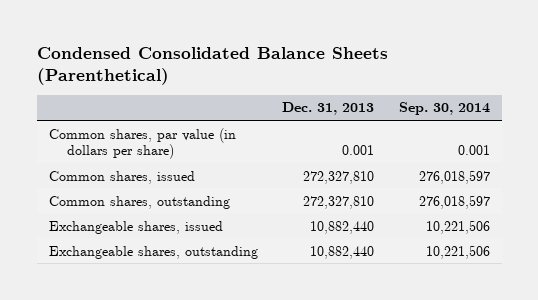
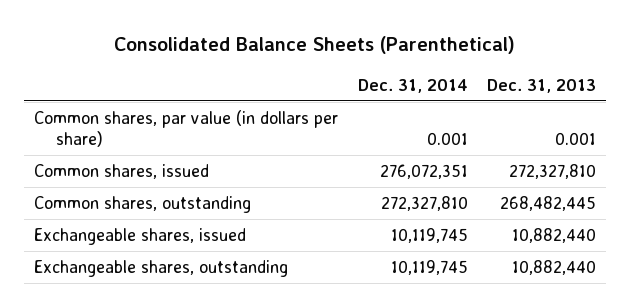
[36,46,388,85] Condensed Consolidated Balance Sheets (Parenthetical) -> [114,36,516,55] Consolidated Balance Sheets (Parenthetical)
[398,102,490,116] Sep. 30, 2014 -> none
none -> [357,78,468,93] Dec. 31, 2014
[303,195,375,209] 272,327,810 -> [499,195,596,211] 268,482,445

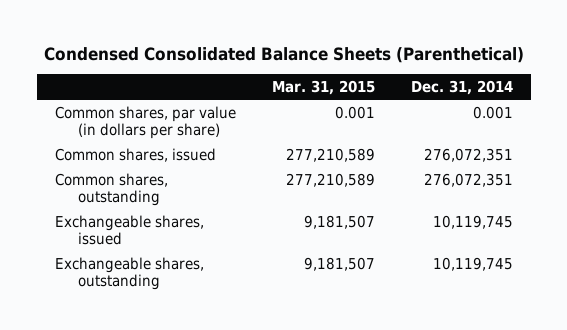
[114,36,516,55] Consolidated Balance Sheets (Parenthetical) -> [43,46,524,63] Condensed Consolidated Balance Sheets (Parenthetical)
[486,78,596,93] Dec. 31, 2013 -> none
none -> [271,80,375,96] Mar. 31, 2015
[380,195,468,211] 272,327,810 -> [423,172,513,187] 276,072,351

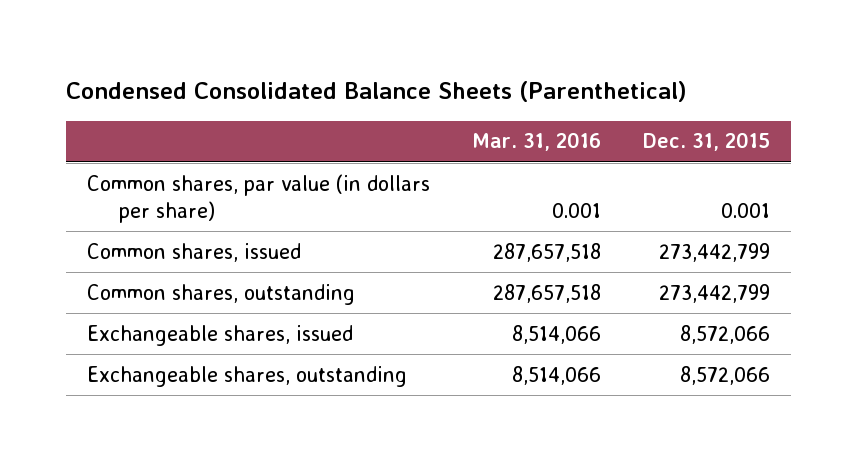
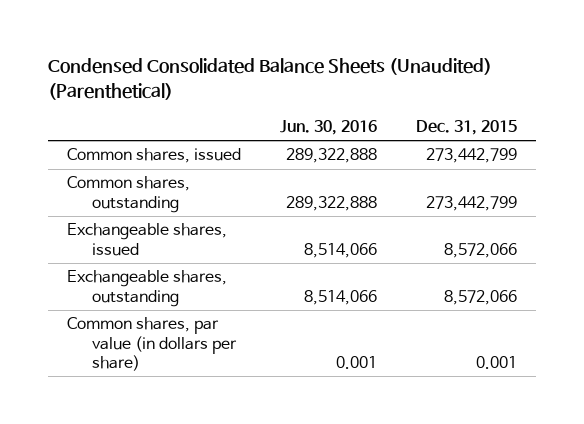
[66,81,688,103] Condensed Consolidated Balance Sheets (Parenthetical) -> [47,58,492,101] Condensed Consolidated Balance Sheets (Unaudited) (Parenthetical)
[472,132,602,152] Mar. 31, 2016 -> none
none -> [280,120,378,136] Jun. 30, 2016
[87,173,431,223] Common shares, par value (in dollars per share) -> [67,317,238,372] Common shares, par value (in dollars per share)

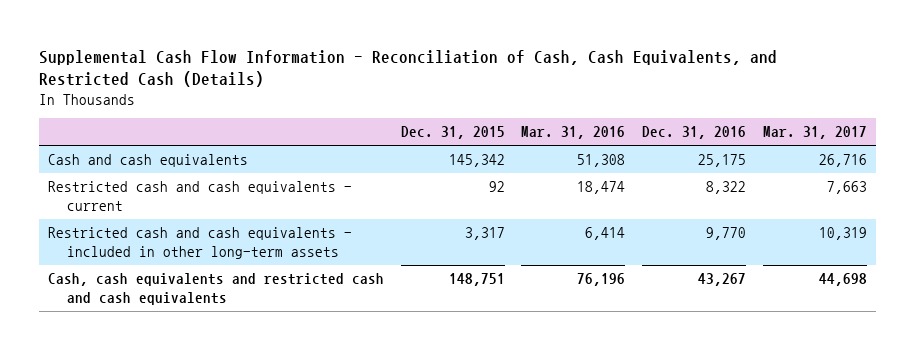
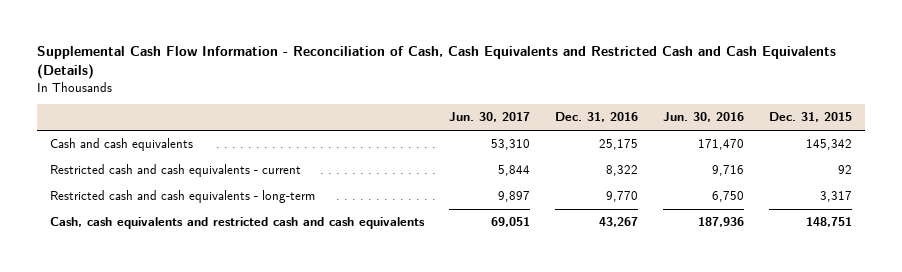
[39,49,778,88] Supplemental Cash Flow Information - Reconciliation of Cash, Cash Equivalents, and Restricted Cash (Details) -> [37,46,837,80] Supplemental Cash Flow Information - Reconciliation of Cash, Cash Equivalents and Restricted Cash and Cash Equivalents (Details)
[521,126,626,140] Mar. 31, 2016 -> none
[763,126,868,140] Mar. 31, 2017 -> none
none -> [448,112,530,123] Jun. 30, 2017
none -> [662,112,744,123] Jun. 30, 2016
[47,227,352,259] Restricted cash and cash equivalents - included in other long-term assets -> [49,190,315,204] Restricted cash and cash equivalents - long-term

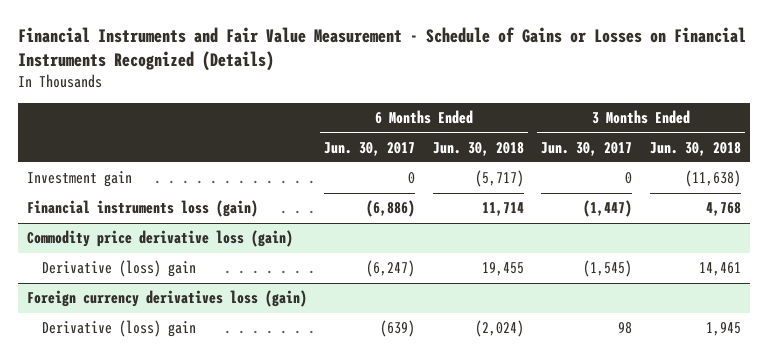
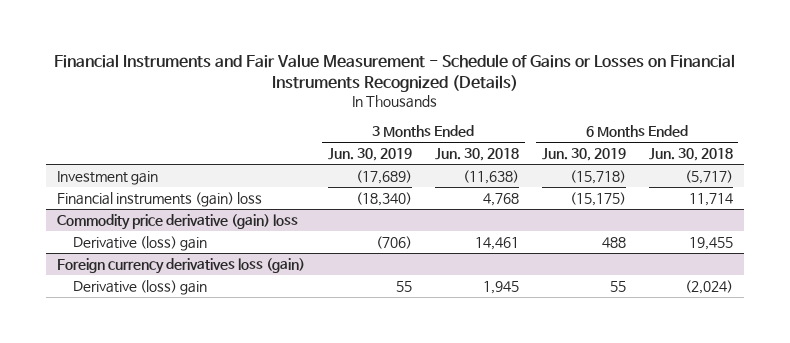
[324,141,416,156] Jun. 30, 2017 -> none
[541,141,633,156] Jun. 30, 2017 -> none
none -> [327,148,412,162] Jun. 30, 2019
none -> [541,148,626,162] Jun. 30, 2019
[26,200,258,218] Financial instruments loss (gain) -> [57,191,263,207] Financial instruments (gain) loss
[26,230,293,248] Commodity price derivative loss (gain) -> [57,213,299,230] Commodity price derivative (gain) loss

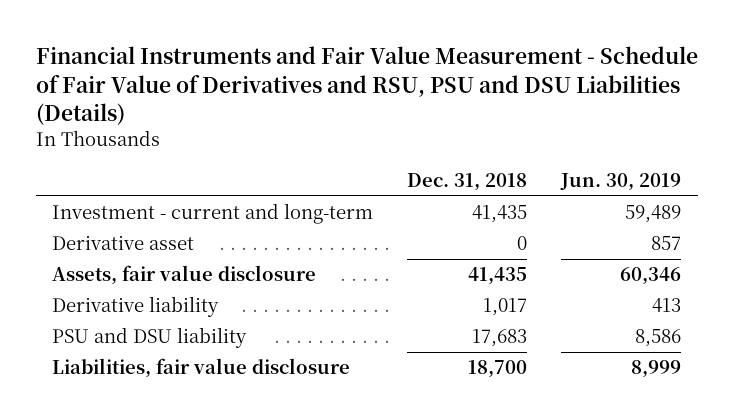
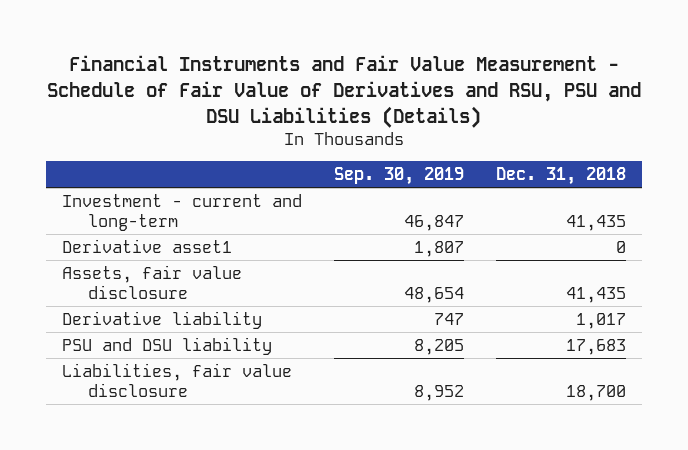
[559,172,681,191] Jun. 30, 2019 -> none
none -> [334,166,465,185] Sep. 30, 2019
[52,235,195,251] Derivative asset -> [62,238,233,253] Derivative asset1

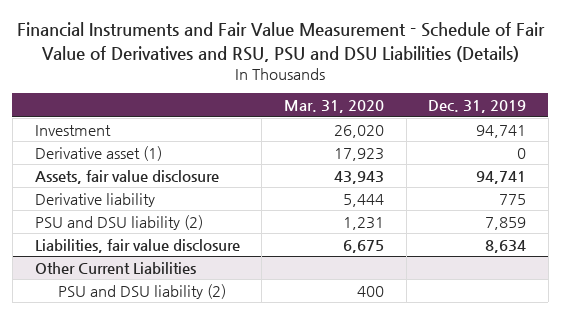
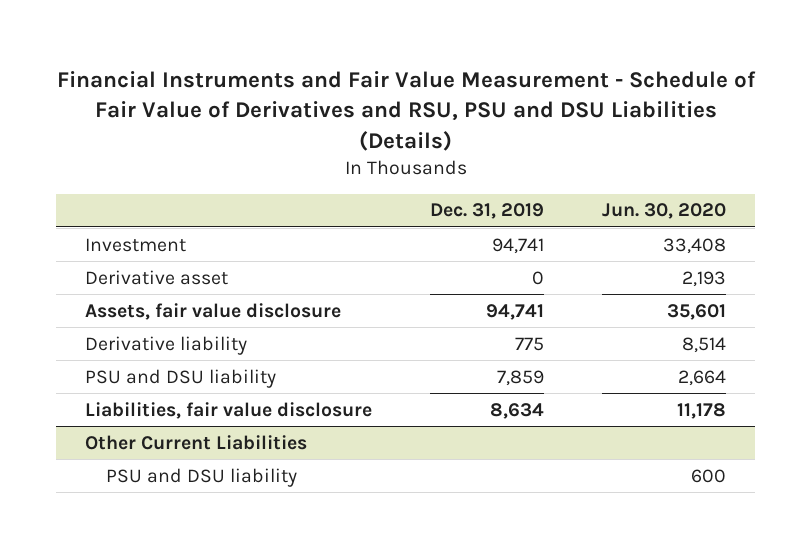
[283,100,384,114] Mar. 31, 2020 -> none
none -> [601,203,726,220] Jun. 30, 2020
[34,145,162,161] Derivative asset (1) -> [85,269,229,285] Derivative asset
[34,214,203,230] PSU and DSU liability (2) -> [85,368,277,388] PSU and DSU liability
[57,283,226,299] PSU and DSU liability (2) -> [105,467,297,487] PSU and DSU liability

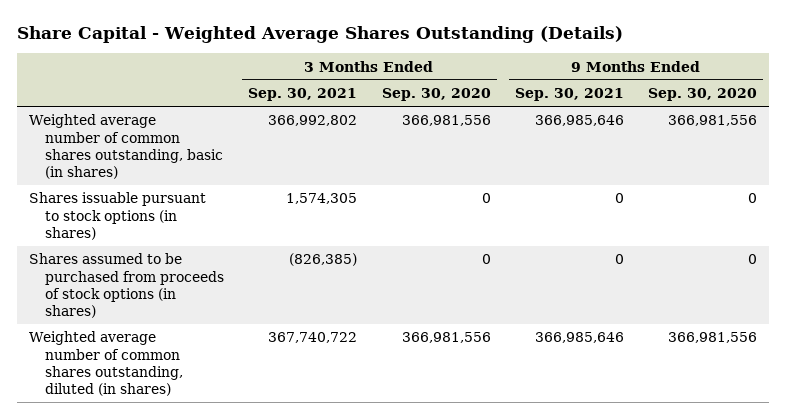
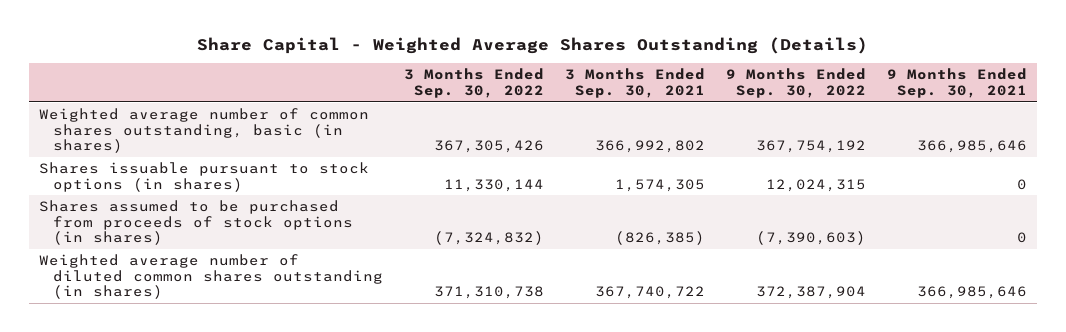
[381,88,491,102] Sep. 30, 2020 -> none
[647,88,757,102] Sep. 30, 2020 -> none
none -> [404,68,545,98] 3 Months Ended Sep. 30, 2022
none -> [725,68,866,98] 9 Months Ended Sep. 30, 2022
[29,331,184,397] Weighted average number of common shares outstanding, diluted (in shares) -> [39,254,384,300] Weighted average number of diluted common shares outstanding (in shares)

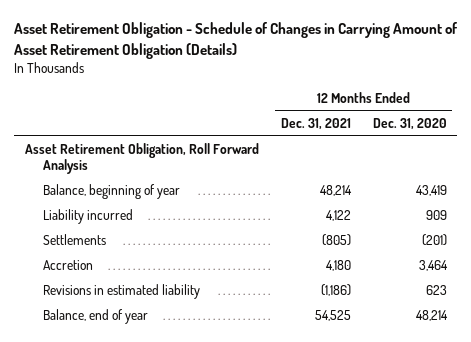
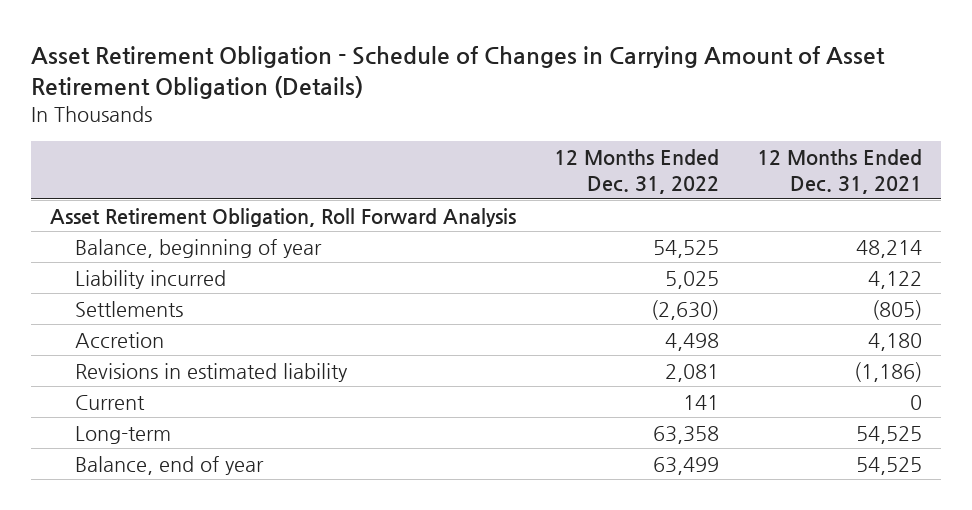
[372,118,447,131] Dec. 31, 2020 -> none
none -> [553,149,719,195] 12 Months Ended Dec. 31, 2022
none -> [74,394,145,410] Current
none -> [74,425,171,444] Long-term

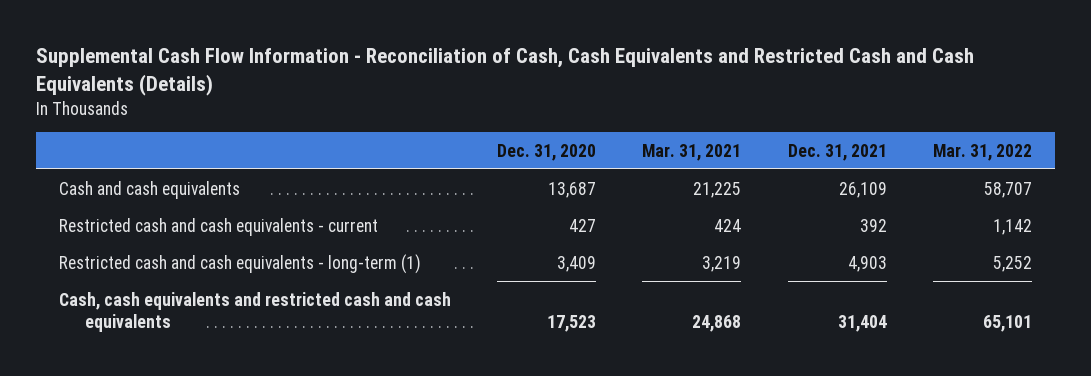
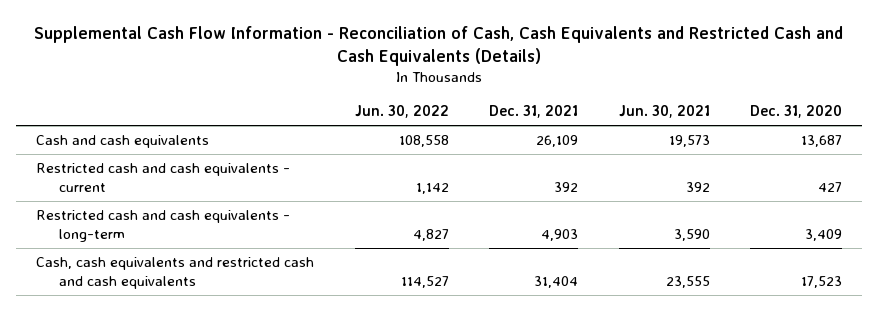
[642,143,742,161] Mar. 31, 2021 -> none
[933,143,1033,161] Mar. 31, 2022 -> none
none -> [354,104,449,118] Jun. 30, 2022
none -> [618,104,710,118] Jun. 30, 2021
[58,253,421,274] Restricted cash and cash equivalents - long-term (1) -> [36,210,291,242] Restricted cash and cash equivalents - long-term

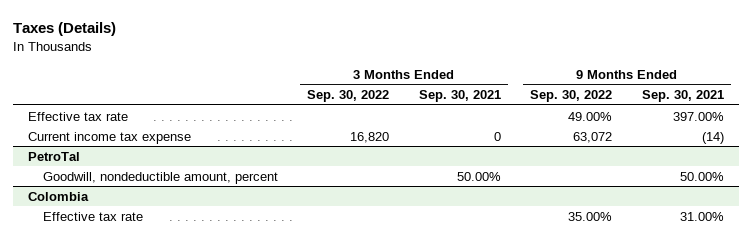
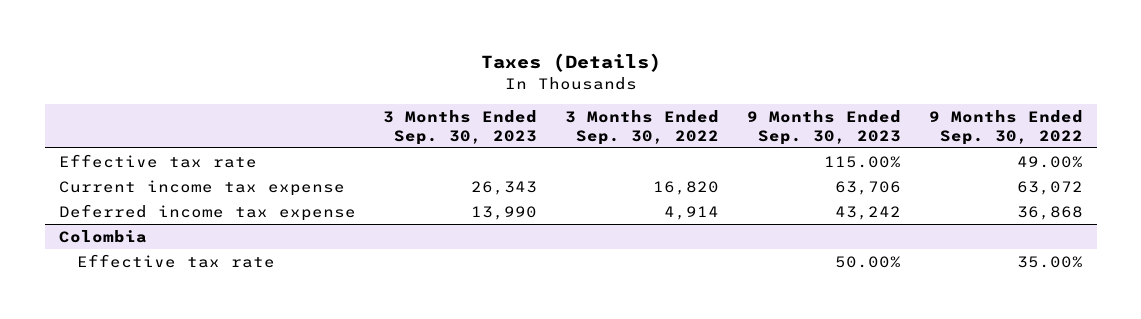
[418,90,501,103] Sep. 30, 2021 -> none
[641,90,724,103] Sep. 30, 2021 -> none
none -> [383,109,538,145] 3 Months Ended Sep. 30, 2023
none -> [746,109,901,145] 9 Months Ended Sep. 30, 2023
[27,151,80,161] PetroTal -> none
[42,171,278,184] Goodwill, nondeductible amount, percent -> none
none -> [58,203,356,221] Deferred income tax expense

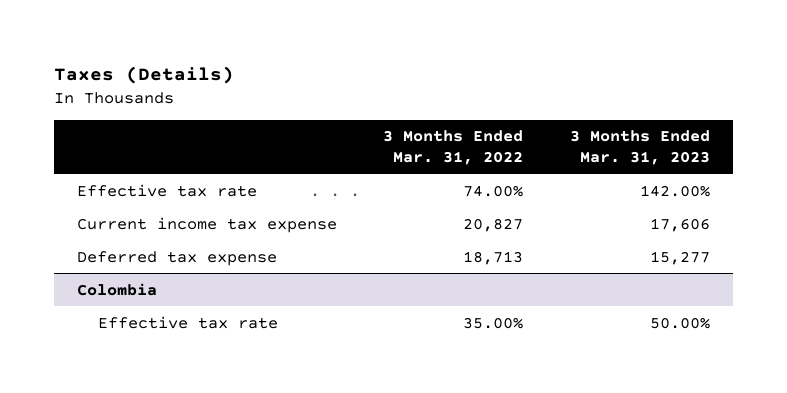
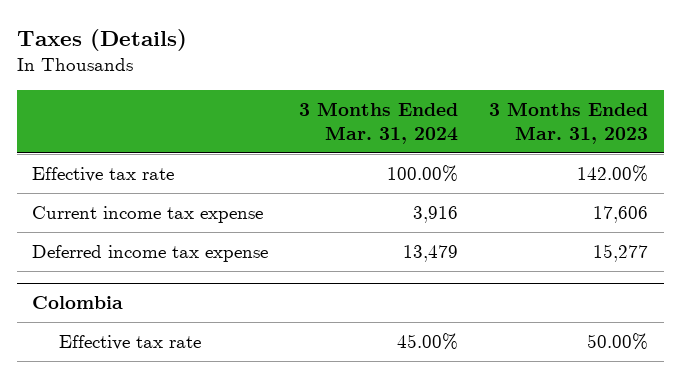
[383,130,524,165] 3 Months Ended Mar. 31, 2022 -> none
none -> [299,101,459,145] 3 Months Ended Mar. 31, 2024
[76,250,277,266] Deferred tax expense -> [32,244,269,262] Deferred income tax expense

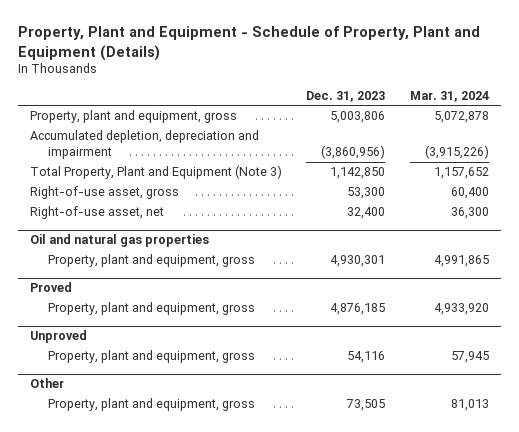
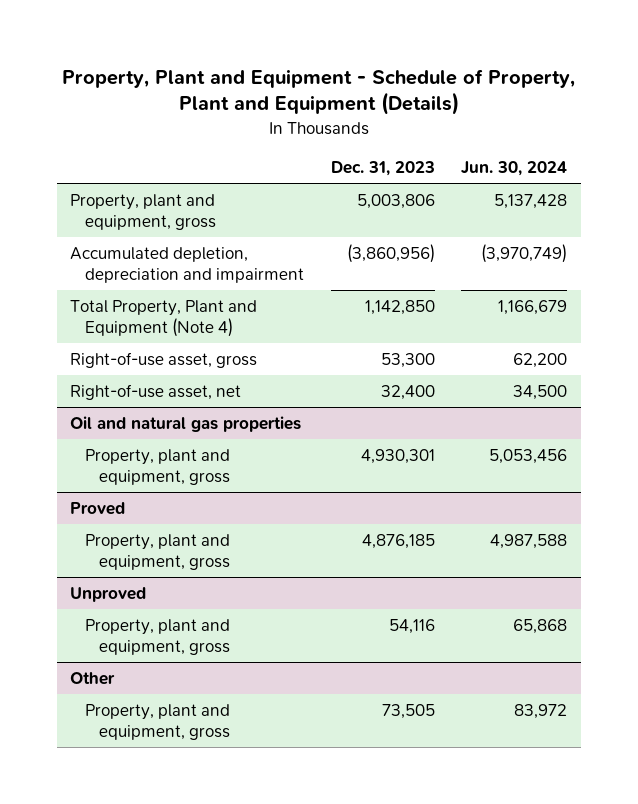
[409,91,489,103] Mar. 31, 2024 -> none
none -> [461,160,568,176] Jun. 30, 2024
[30,165,283,180] Total Property, Plant and Equipment (Note 3) -> [70,299,258,337] Total Property, Plant and Equipment (Note 4)

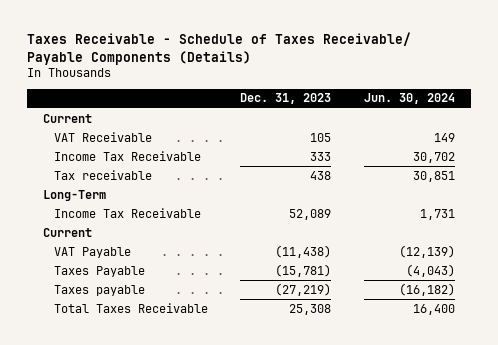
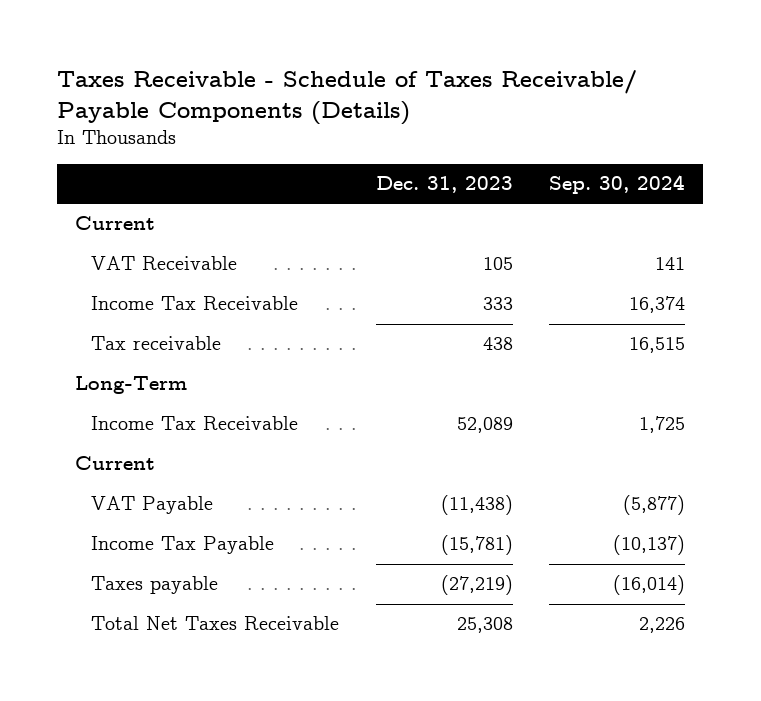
[363,93,455,105] Jun. 30, 2024 -> none
none -> [549,175,686,195] Sep. 30, 2024
[53,265,145,277] Taxes Payable -> [90,536,274,555] Income Tax Payable
[53,302,208,313] Total Taxes Receivable -> [90,616,339,631] Total Net Taxes Receivable

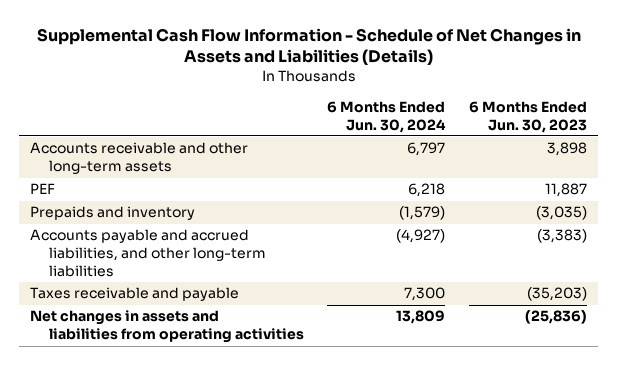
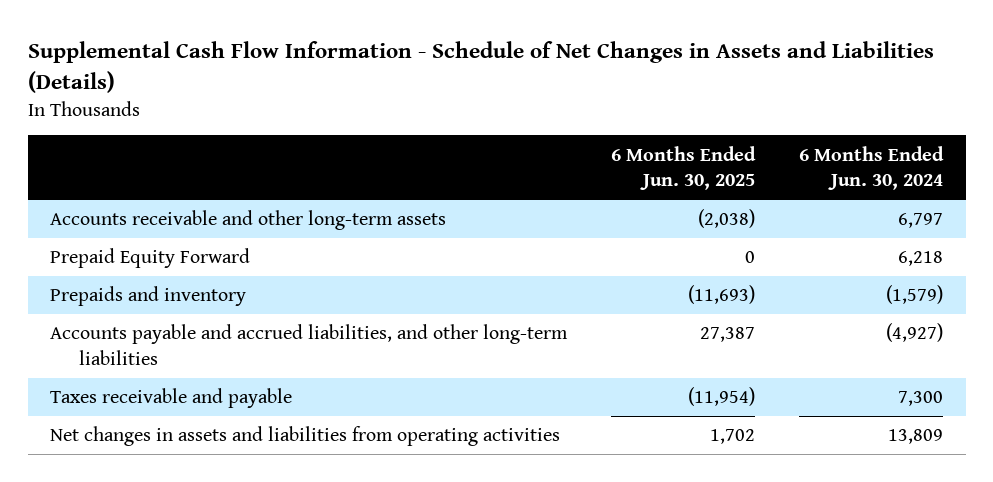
[468,100,587,133] 6 Months Ended Jun. 30, 2023 -> none
none -> [611,145,757,191] 6 Months Ended Jun. 30, 2025
[30,183,56,195] PEF -> [49,248,250,269] Prepaid Equity Forward

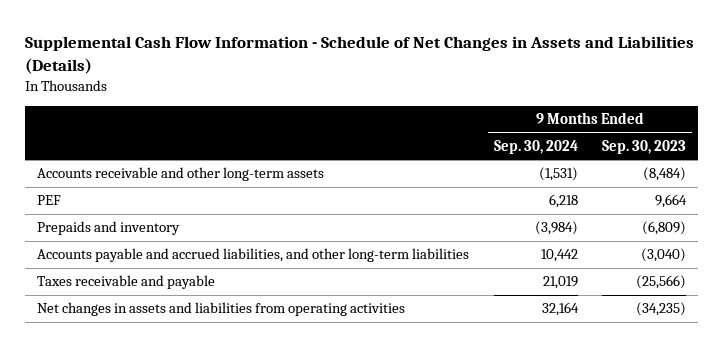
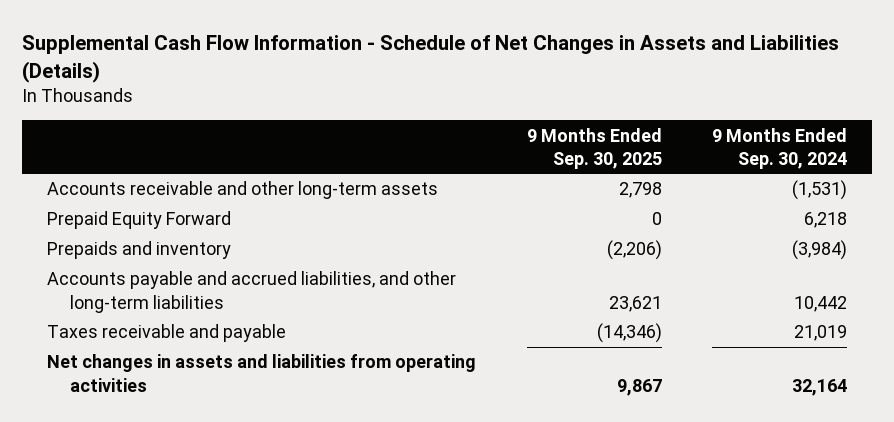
[601,139,686,154] Sep. 30, 2023 -> none
none -> [526,127,662,169] 9 Months Ended Sep. 30, 2025
[37,195,62,206] PEF -> [47,211,232,230] Prepaid Equity Forward

